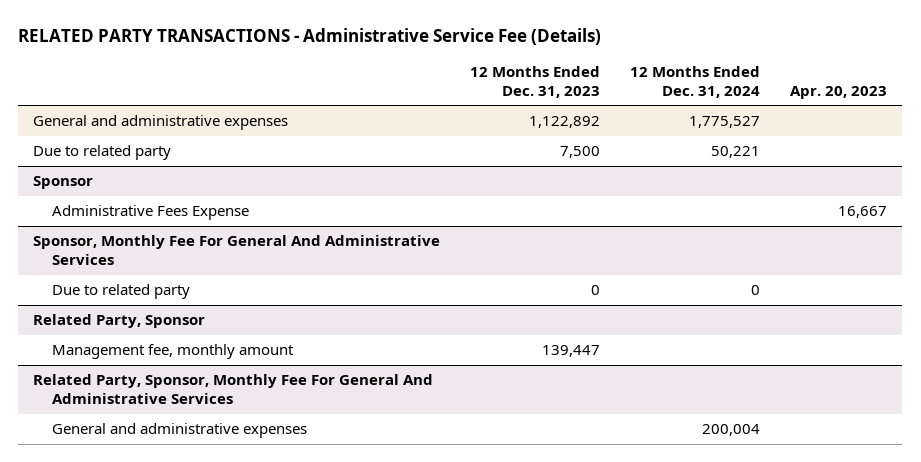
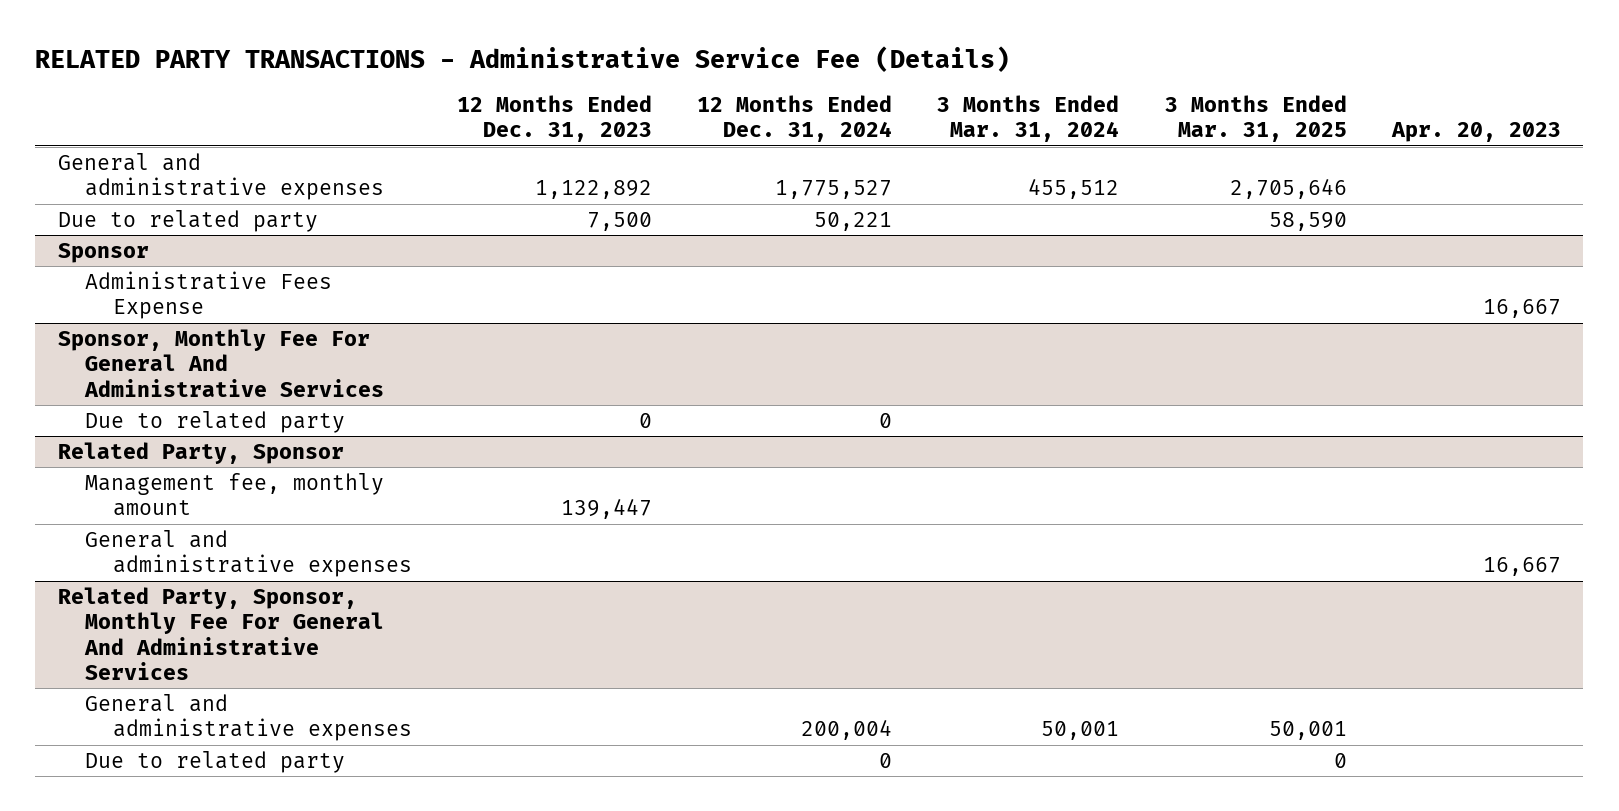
none -> [937,95,1120,143] 3 Months Ended Mar. 31, 2024
none -> [1164,95,1347,143] 3 Months Ended Mar. 31, 2025
none -> [85,530,412,578] General and administrative expenses
none -> [85,751,346,774] Due to related party

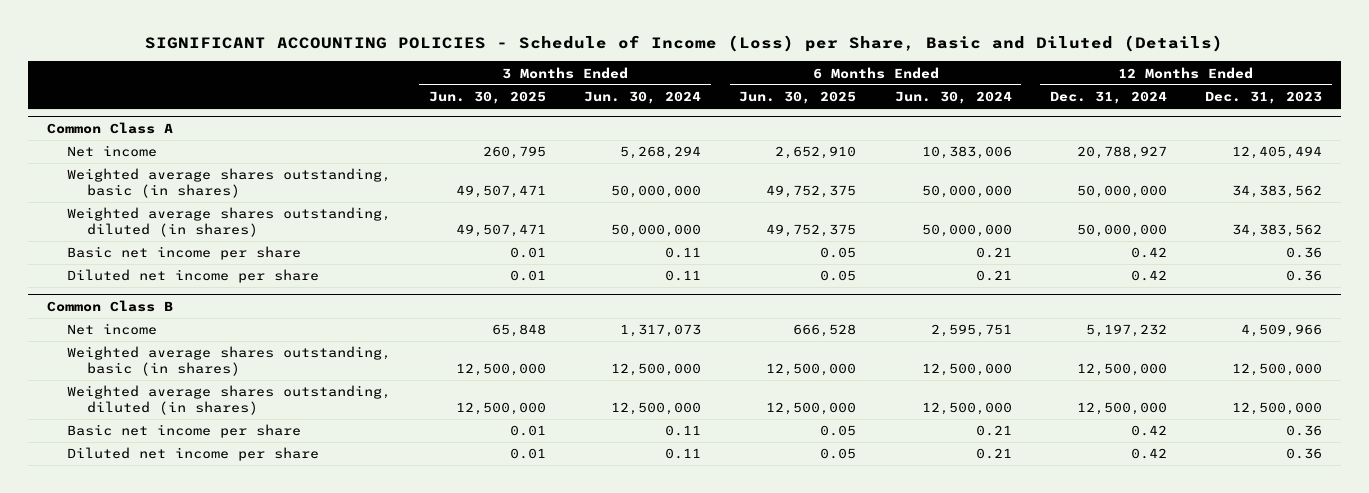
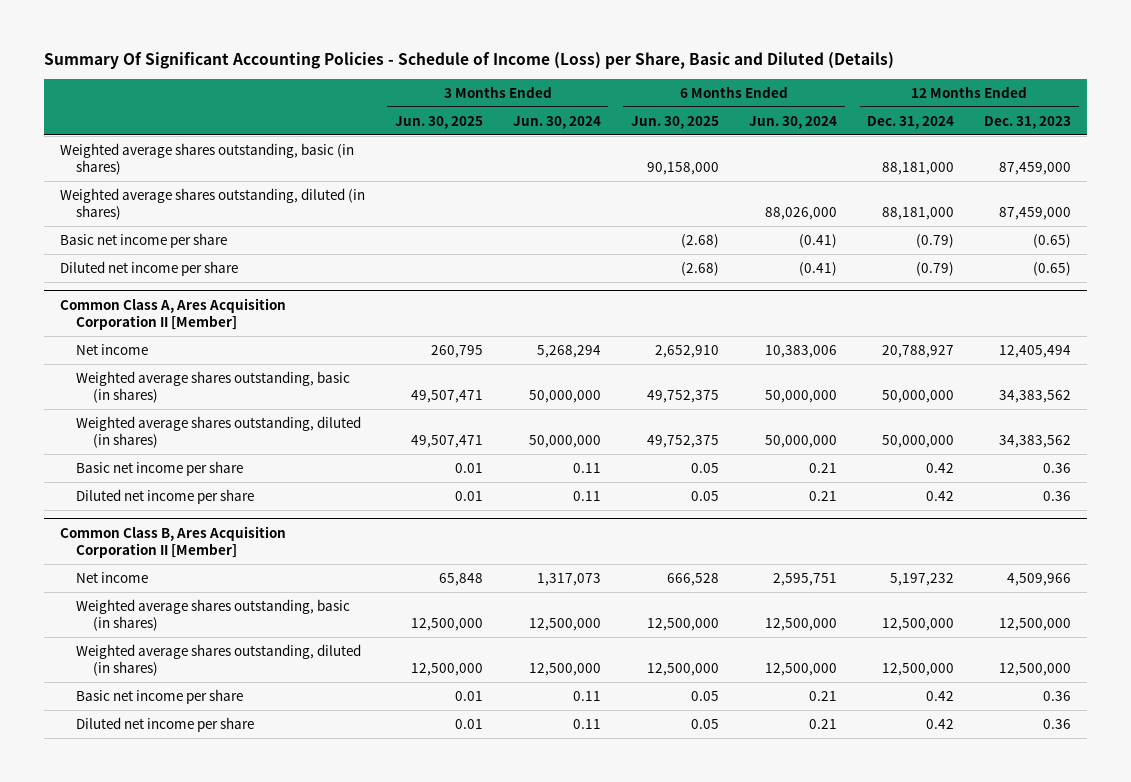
[145,35,1224,53] SIGNIFICANT ACCOUNTING POLICIES - Schedule of Income (Loss) per Share, Basic and Diluted (Details) -> [44,52,895,70] Summary Of Significant Accounting Policies - Schedule of Income (Loss) per Share, Basic and Diluted (Details)
[46,122,173,135] Common Class A -> none
none -> [59,142,354,176] Weighted average shares outstanding, basic (in shares)
none -> [59,187,365,221] Weighted average shares outstanding, diluted (in shares)
none -> [59,232,227,248] Basic net income per share
none -> [59,260,238,276] Diluted net income per share
none -> [59,297,286,330] Common Class A, Ares Acquisition Corporation II [Member]
[46,300,173,313] Common Class B -> none
none -> [59,525,286,558] Common Class B, Ares Acquisition Corporation II [Member]

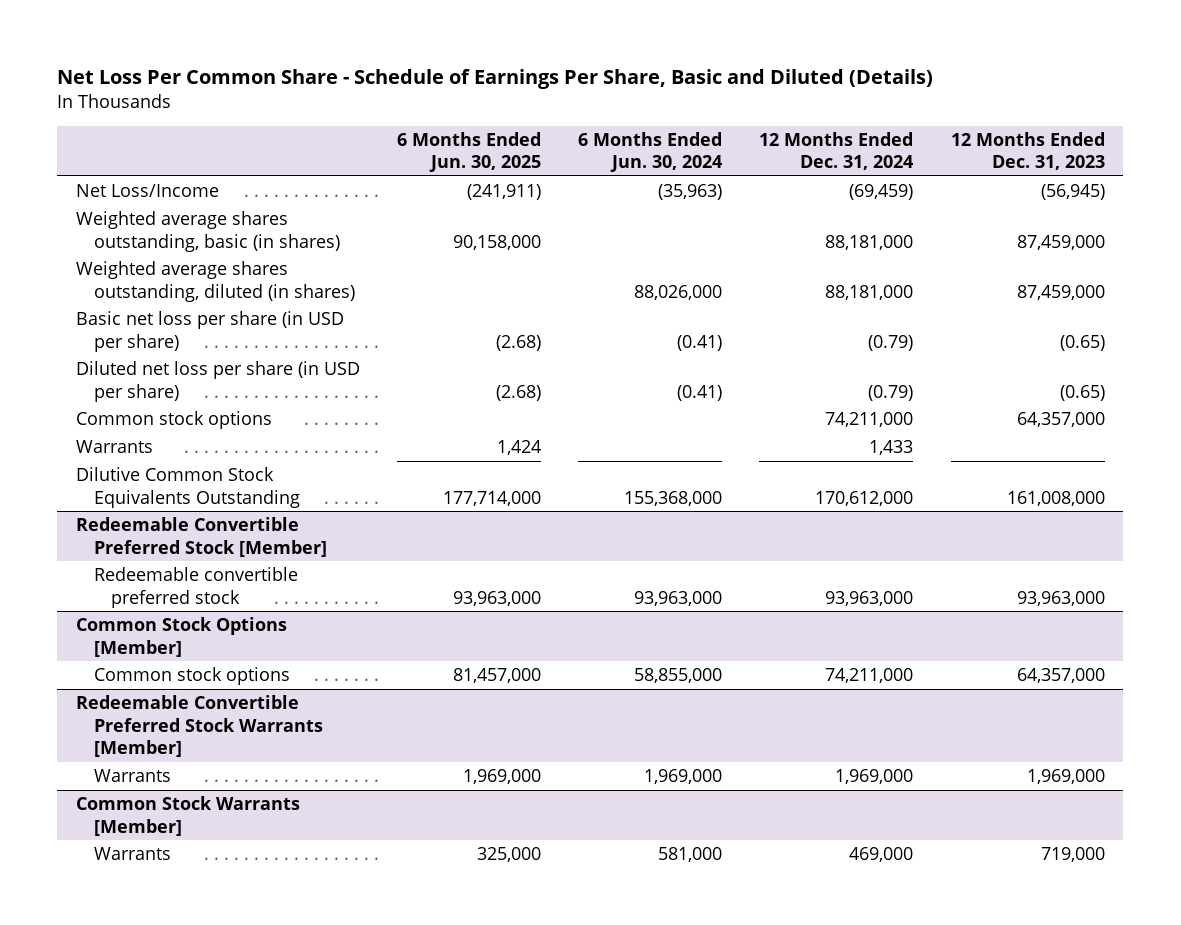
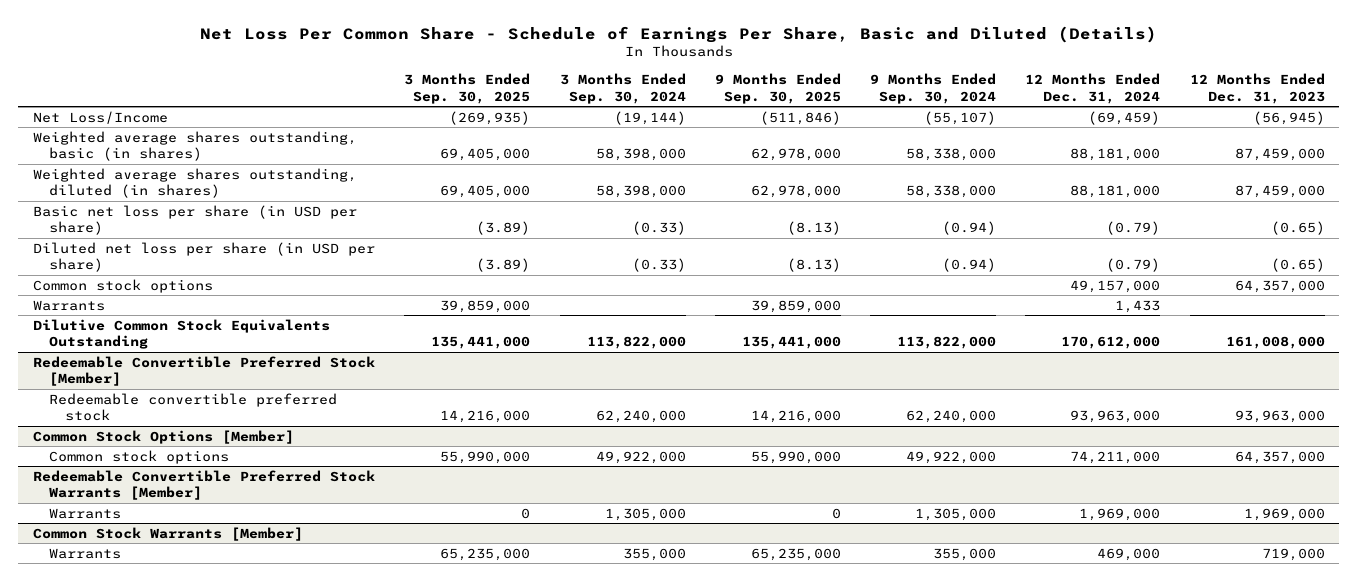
[397,131,542,173] 6 Months Ended Jun. 30, 2025 -> none
[578,131,723,173] 6 Months Ended Jun. 30, 2024 -> none
none -> [404,72,531,104] 3 Months Ended Sep. 30, 2025
none -> [559,72,686,104] 3 Months Ended Sep. 30, 2024
none -> [714,72,841,104] 9 Months Ended Sep. 30, 2025
none -> [870,72,997,104] 9 Months Ended Sep. 30, 2024
[825,412,914,428] 74,211,000 -> [1070,279,1161,293] 49,157,000

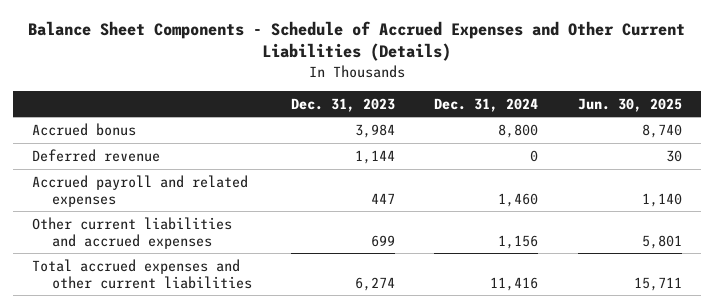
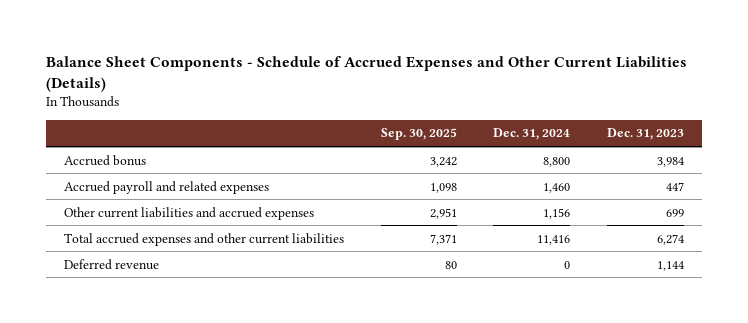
[577,97,682,112] Jun. 30, 2025 -> none
none -> [380,128,457,141] Sep. 30, 2025
[32,148,161,162] Deferred revenue -> [64,258,160,270] Deferred revenue

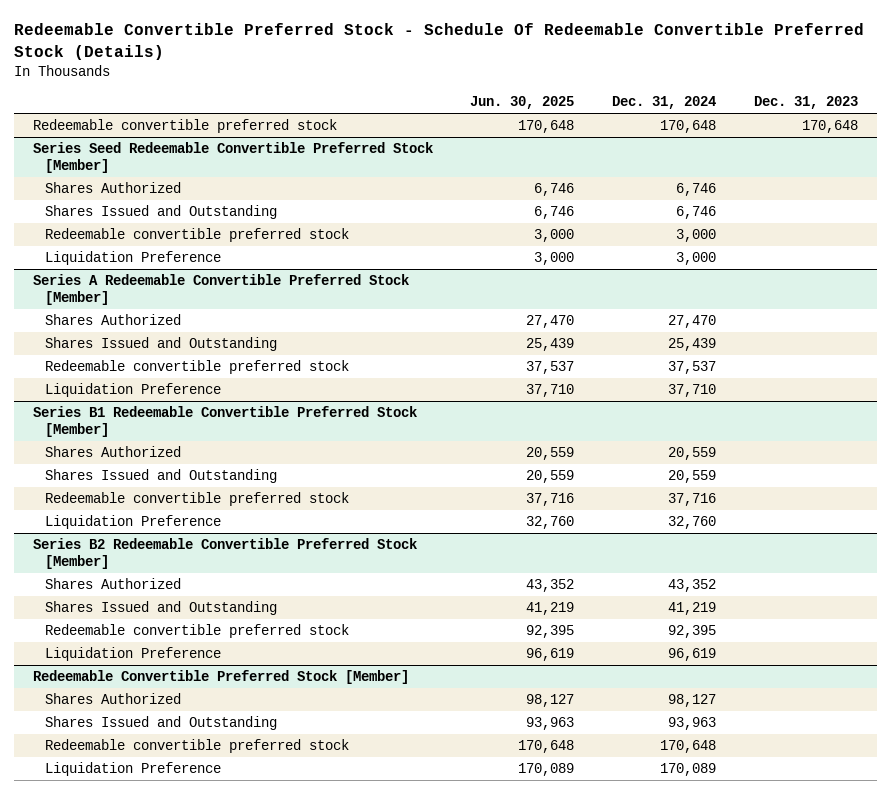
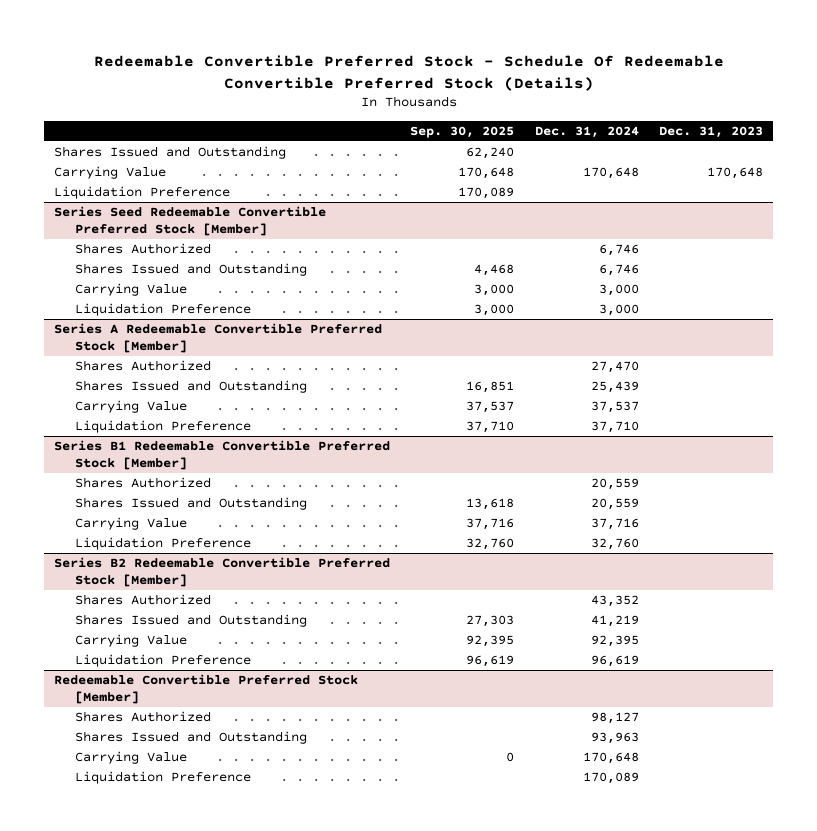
[470,96,575,110] Jun. 30, 2025 -> none
none -> [410,125,515,138] Sep. 30, 2025
none -> [54,146,287,160] Shares Issued and Outstanding
[32,119,337,134] Redeemable convertible preferred stock -> [54,166,167,180] Carrying Value
none -> [54,186,231,200] Liquidation Preference
[45,228,350,243] Redeemable convertible preferred stock -> [74,283,187,297] Carrying Value
[45,360,350,375] Redeemable convertible preferred stock -> [74,400,187,414] Carrying Value
[45,492,350,507] Redeemable convertible preferred stock -> [74,517,187,531] Carrying Value
[45,624,350,639] Redeemable convertible preferred stock -> [74,634,187,648] Carrying Value
[45,739,350,754] Redeemable convertible preferred stock -> [74,751,187,765] Carrying Value

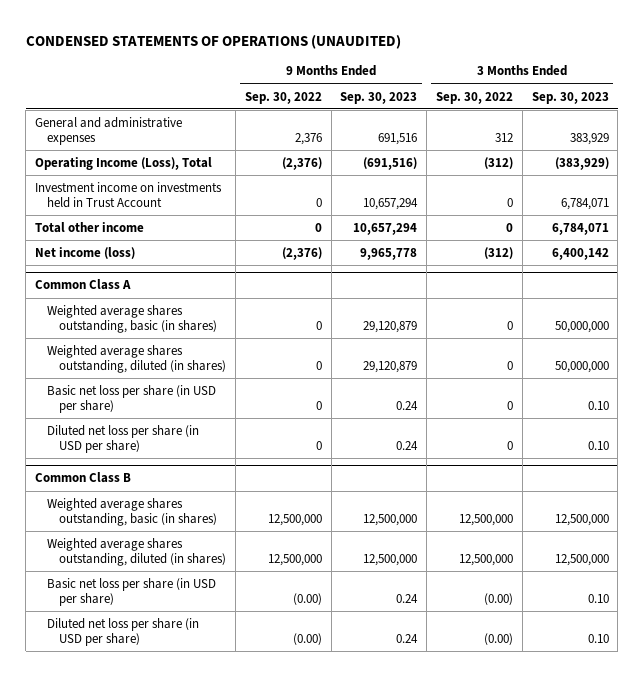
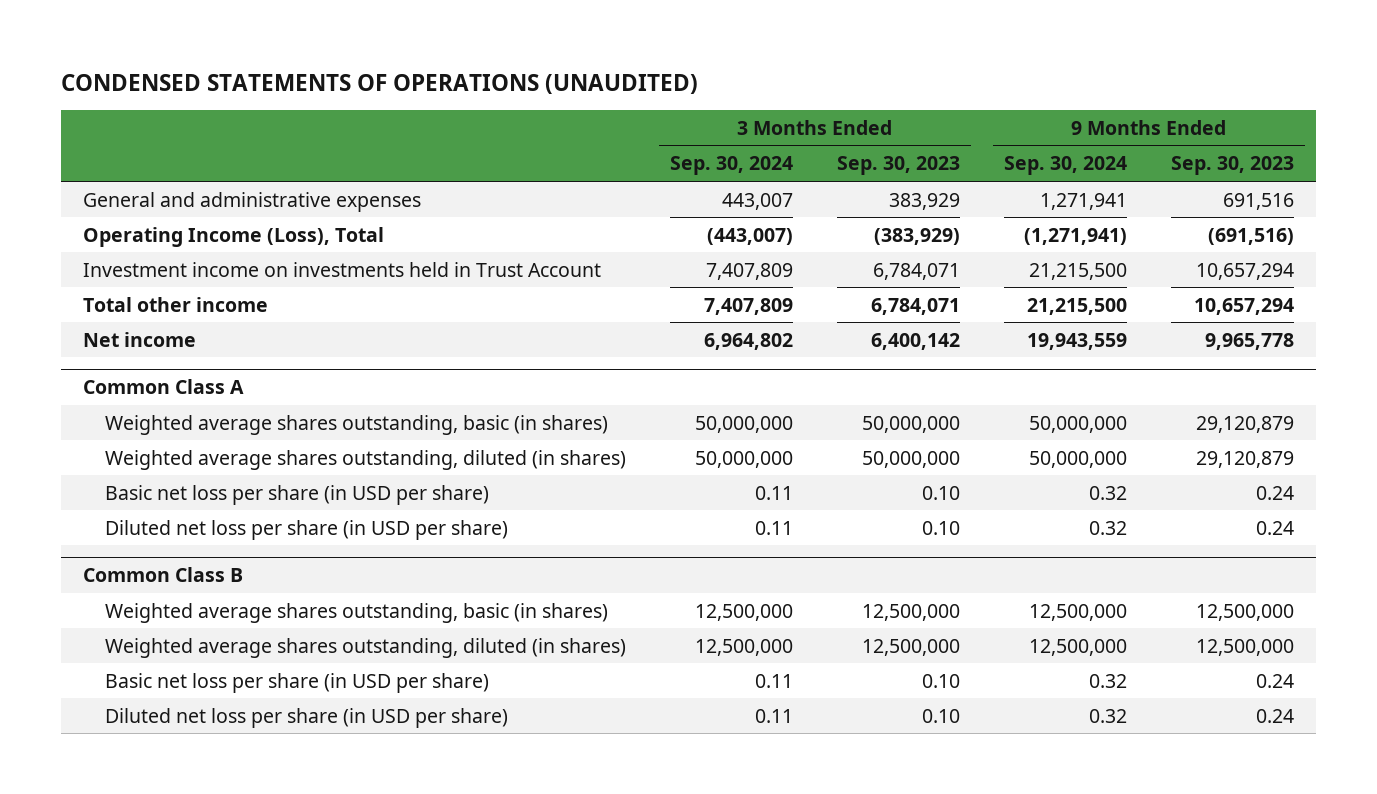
[244,91,322,104] Sep. 30, 2022 -> none
[436,91,514,104] Sep. 30, 2022 -> none
none -> [669,156,793,176] Sep. 30, 2024
none -> [1003,156,1127,176] Sep. 30, 2024
[34,246,135,259] Net income (loss) -> [82,331,196,347] Net income

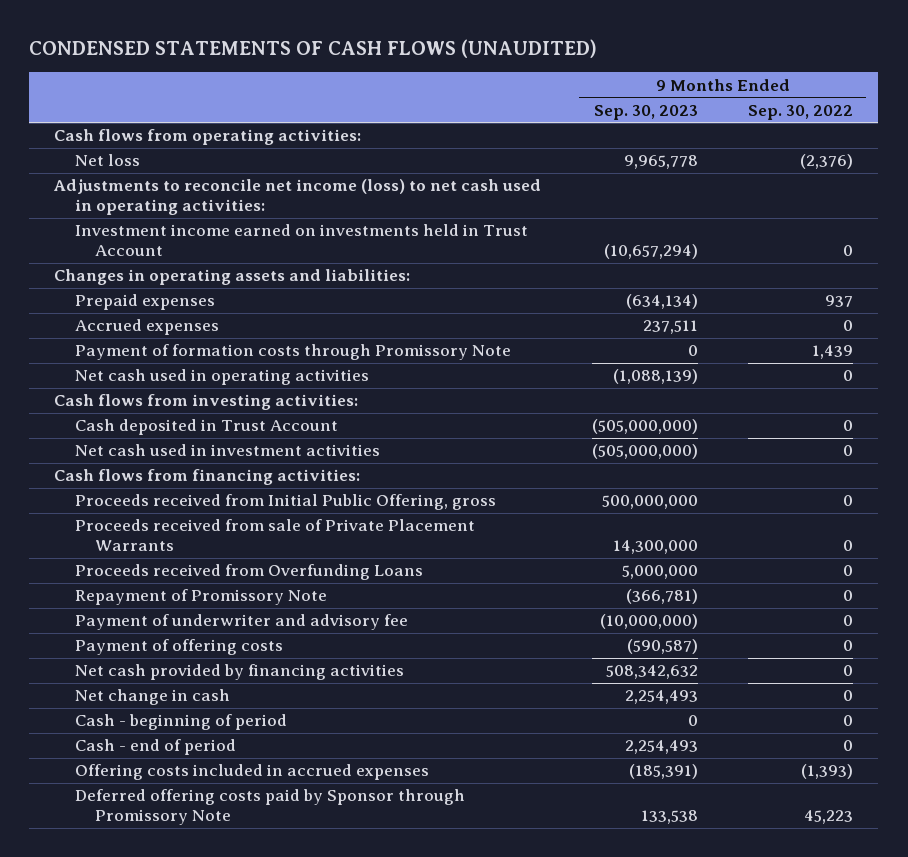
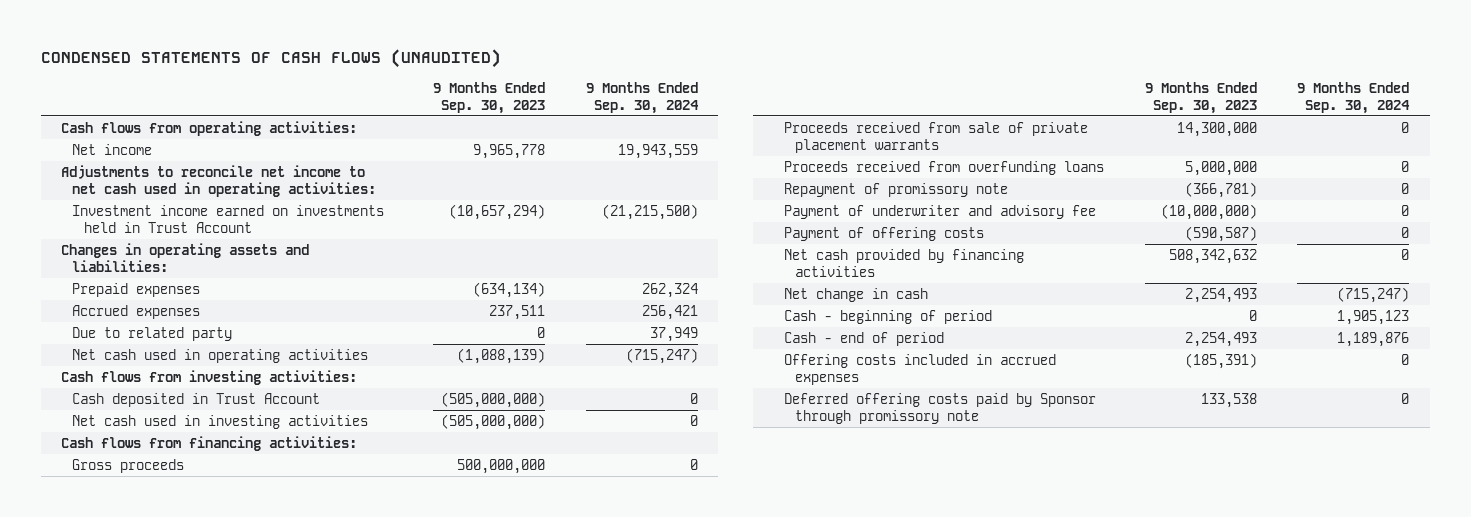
[748,104,854,120] Sep. 30, 2022 -> none
none -> [585,81,699,115] 9 Months Ended Sep. 30, 2024
[74,154,140,167] Net loss -> [72,143,153,155] Net income
[53,179,542,216] Adjustments to reconcile net income (loss) to net cash used in operating activities: -> [61,164,377,198] Adjustments to reconcile net income to net cash used in operating activities:
[74,344,511,361] Payment of formation costs through Promissory Note -> none
none -> [72,326,233,341] Due to related party
[74,444,380,457] Net cash used in investment activities -> [72,414,369,429] Net cash used in investing activities
[74,494,496,511] Proceeds received from Initial Public Offering, gross -> [72,458,185,473] Gross proceeds
[74,519,475,552] Proceeds received from sale of Private Placement Warrants -> [784,121,1089,154] Proceeds received from sale of private placement warrants
[74,564,423,581] Proceeds received from Overfunding Loans -> [784,160,1105,175] Proceeds received from overfunding loans
[74,589,327,606] Repayment of Promissory Note -> [784,182,1009,197] Repayment of promissory note
[74,789,465,826] Deferred offering costs paid by Sponsor through Promissory Note -> [784,392,1097,425] Deferred offering costs paid by Sponsor through promissory note

